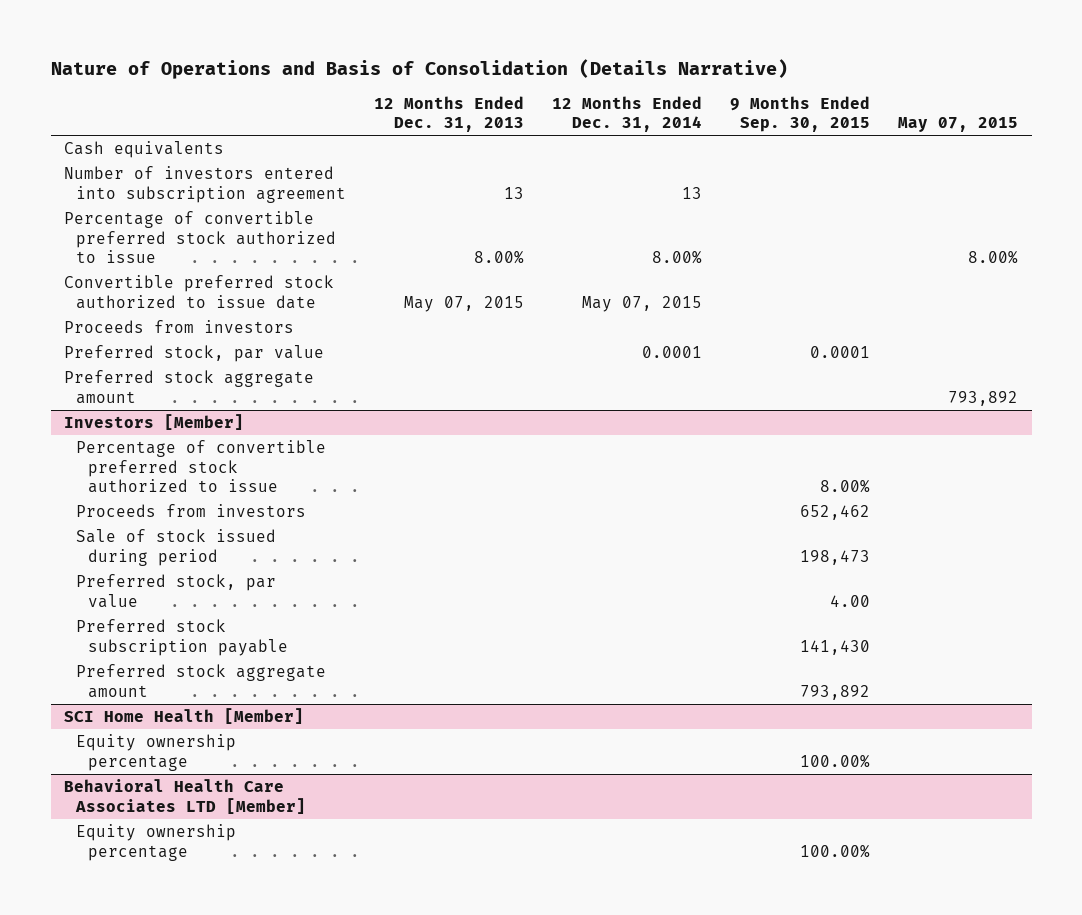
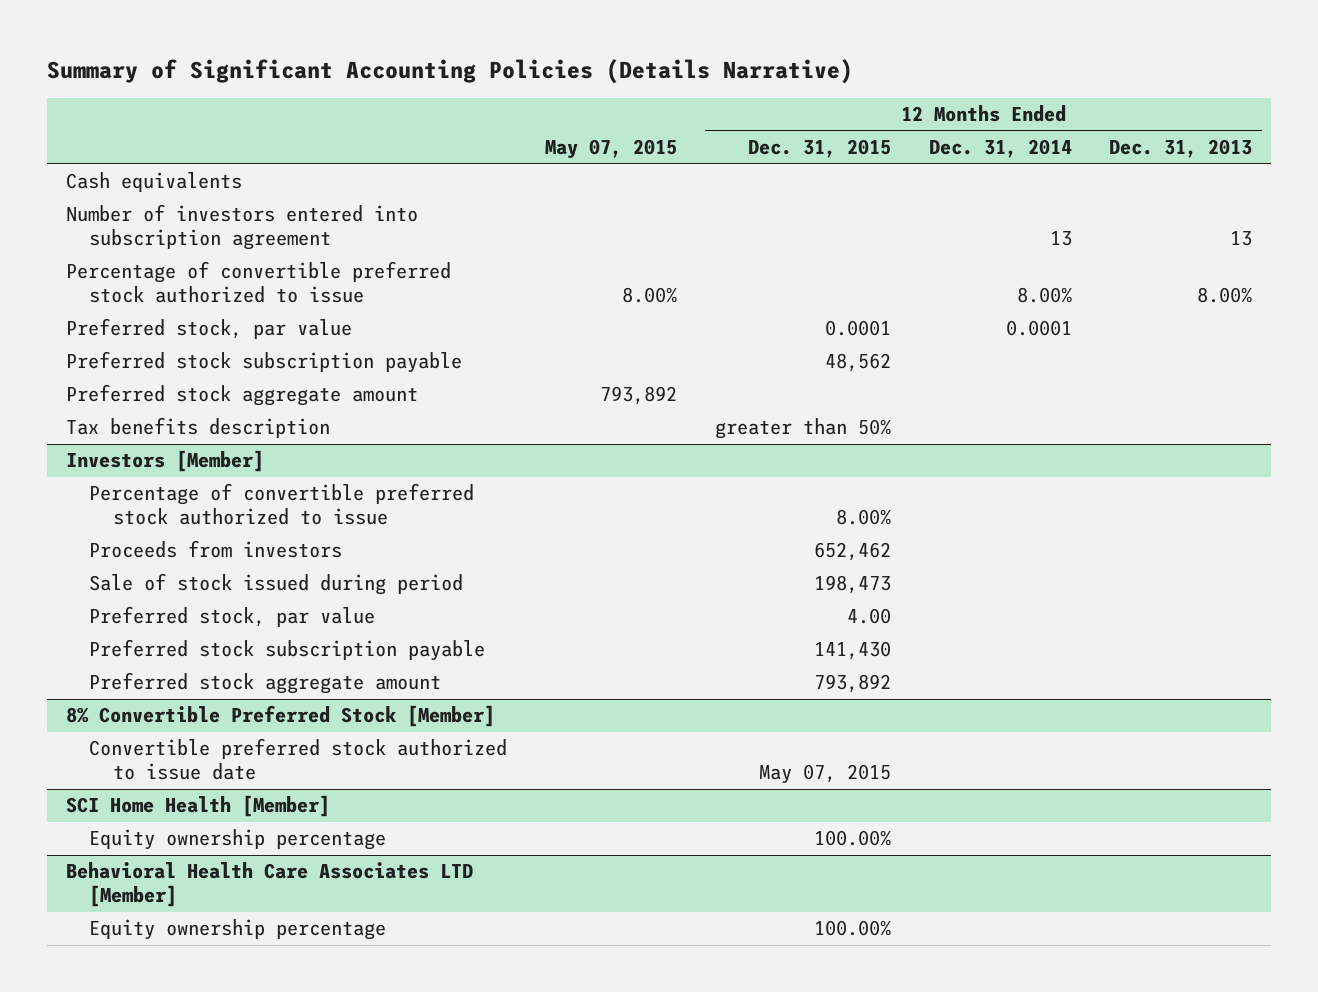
[50,58,788,79] Nature of Operations and Basis of Consolidation (Details Narrative) -> [46,58,853,84] Summary of Significant Accounting Policies (Details Narrative)
[729,95,870,133] 9 Months Ended Sep. 30, 2015 -> none
none -> [747,139,891,159] Dec. 31, 2015
[64,274,335,309] Convertible preferred stock authorized to issue date -> none
[64,319,295,333] Proceeds from investors -> none
none -> [65,351,462,374] Preferred stock subscription payable
none -> [65,417,330,439] Tax benefits description
none -> [65,705,495,728] 8% Convertible Preferred Stock [Member]
none -> [89,738,508,781] Convertible preferred stock authorized to issue date

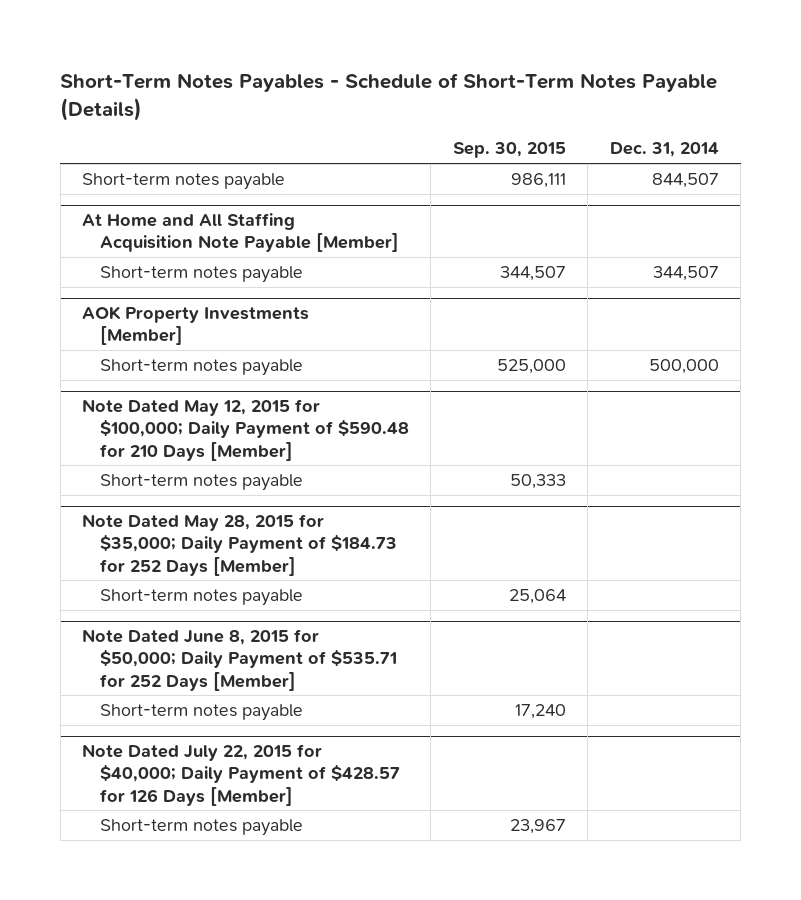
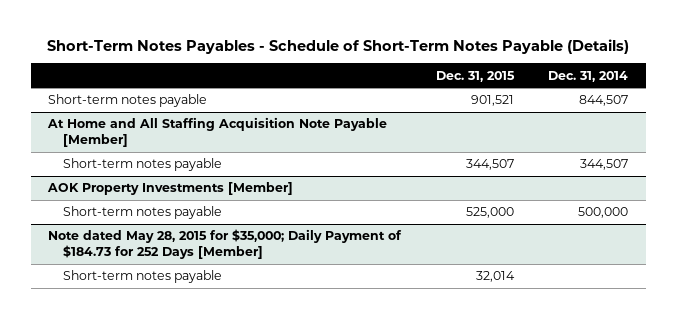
[452,142,566,159] Sep. 30, 2015 -> none
none -> [435,70,515,82] Dec. 31, 2015
[82,399,409,461] Note Dated May 12, 2015 for $100,000; Daily Payment of $590.48 for 210 Days [Member] -> [48,229,403,260] Note dated May 28, 2015 for $35,000; Daily Payment of $184.73 for 252 Days [Member]
[82,514,397,576] Note Dated May 28, 2015 for $35,000; Daily Payment of $184.73 for 252 Days [Member] -> none
[99,588,303,606] Short-term notes payable -> none
[82,629,397,691] Note Dated June 8, 2015 for $50,000; Daily Payment of $535.71 for 252 Days [Member] -> none
[99,703,303,721] Short-term notes payable -> none
[82,744,400,806] Note Dated July 22, 2015 for $40,000; Daily Payment of $428.57 for 126 Days [Member] -> none
[99,818,303,836] Short-term notes payable -> none

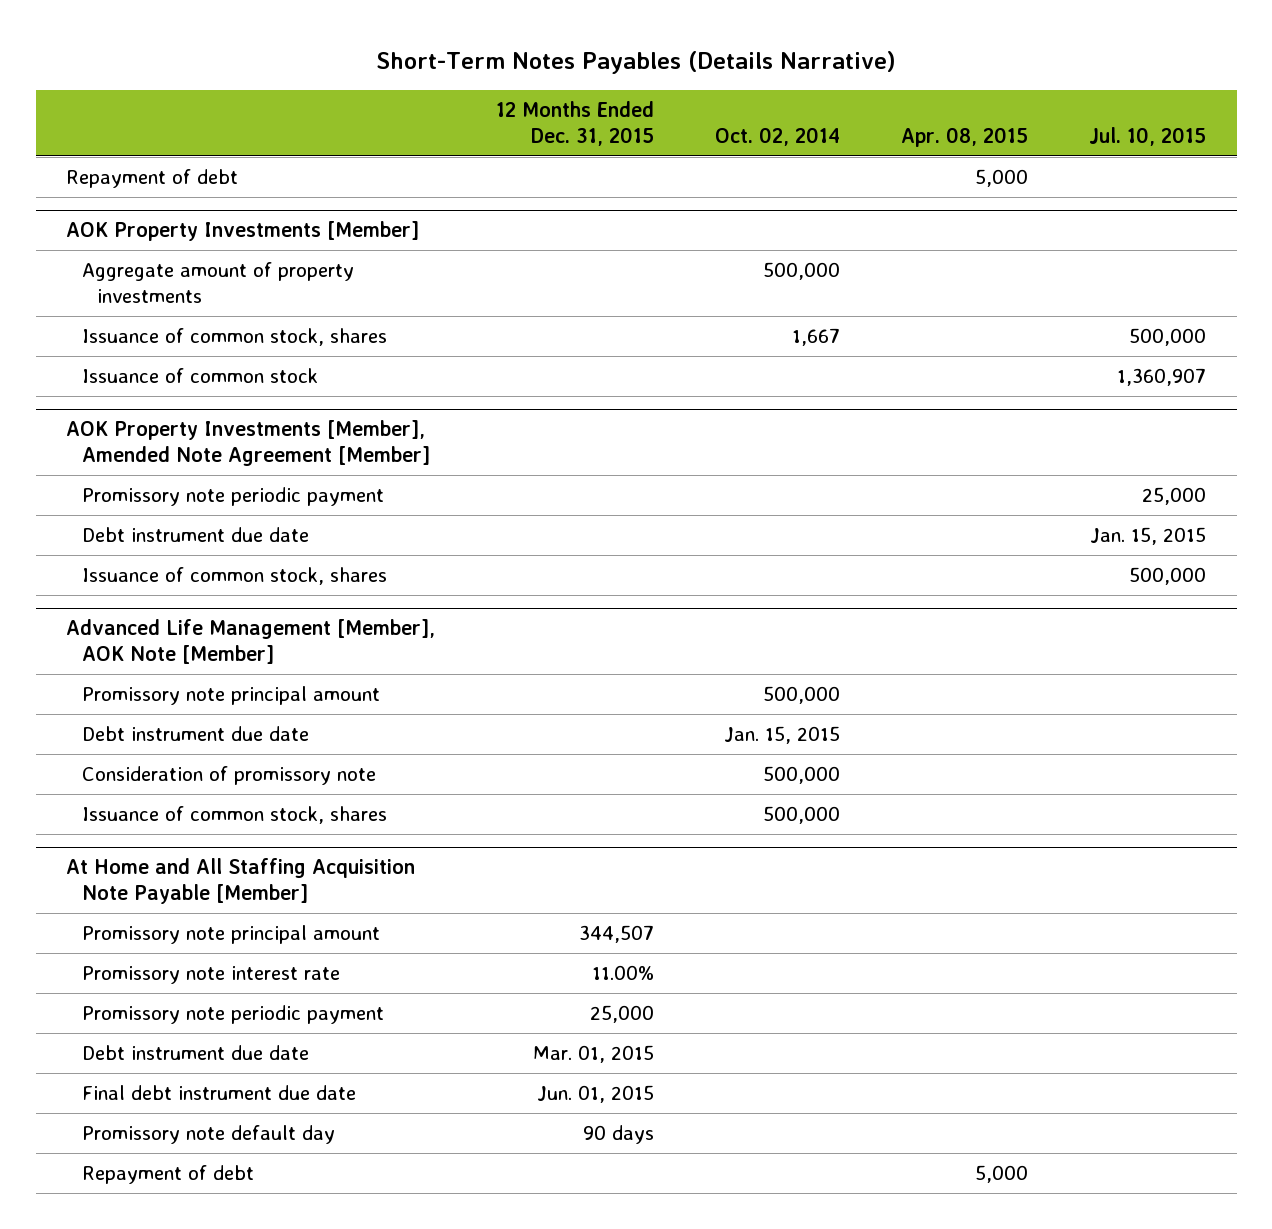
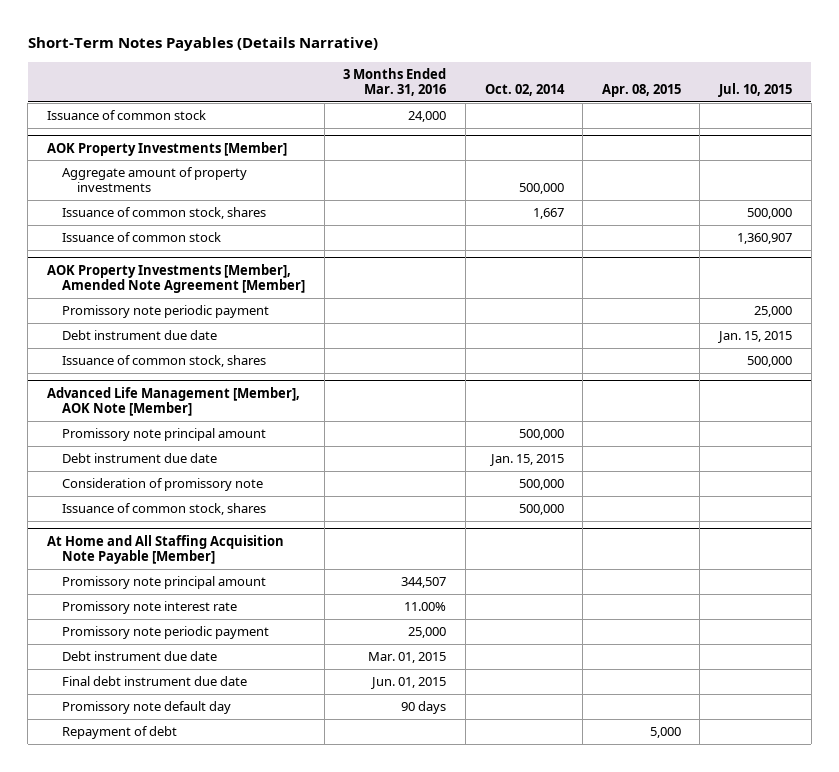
[496,100,655,146] 12 Months Ended Dec. 31, 2015 -> none
none -> [343,67,447,97] 3 Months Ended Mar. 31, 2016
[66,169,239,189] Repayment of debt -> none
none -> [47,110,207,121] Issuance of common stock

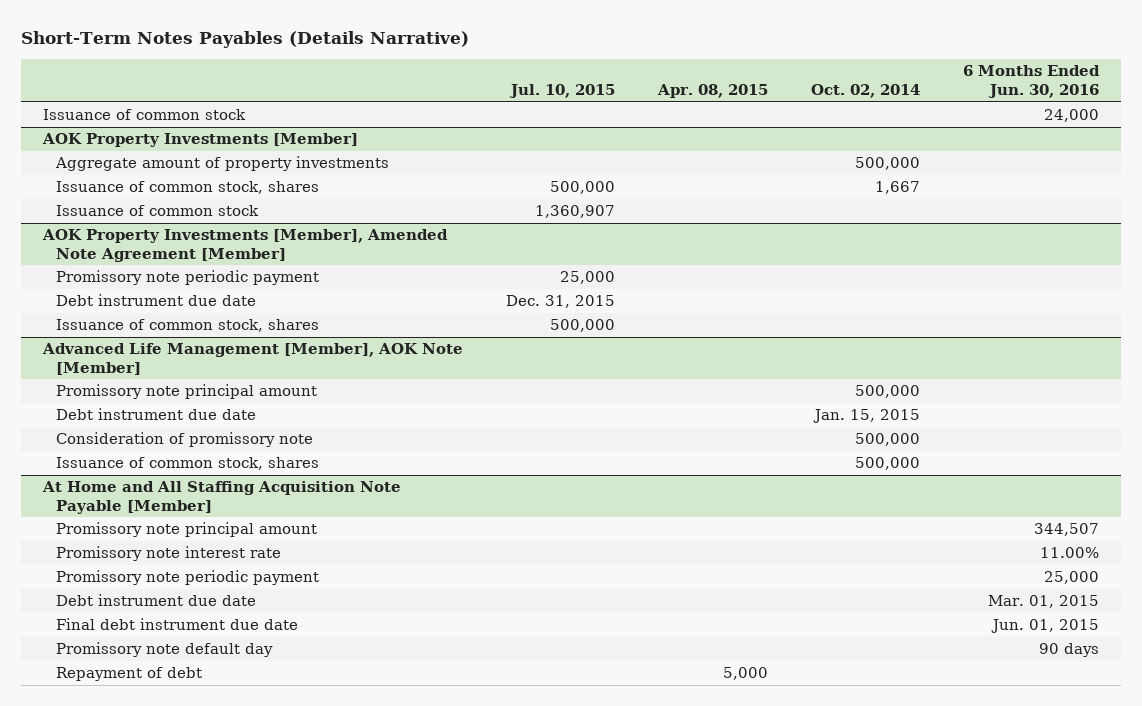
[343,67,447,97] 3 Months Ended Mar. 31, 2016 -> none
none -> [963,65,1101,99] 6 Months Ended Jun. 30, 2016
[716,331,792,344] Jan. 15, 2015 -> [506,295,616,309] Dec. 31, 2015

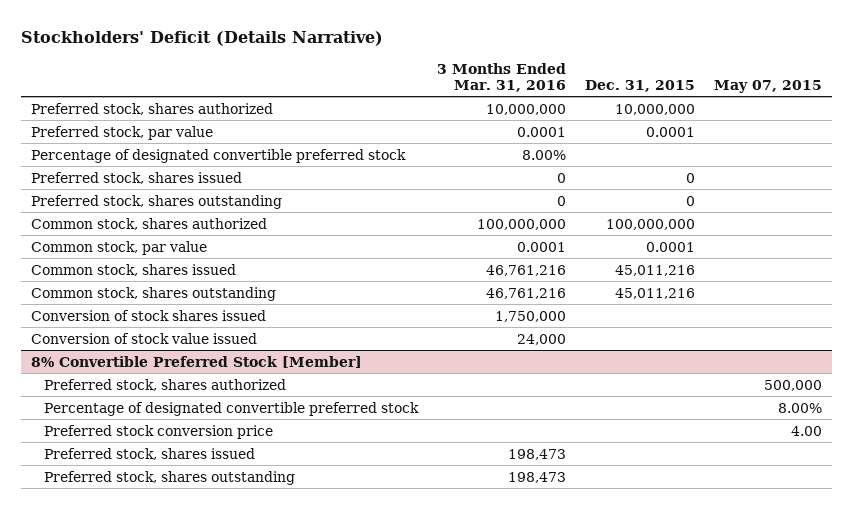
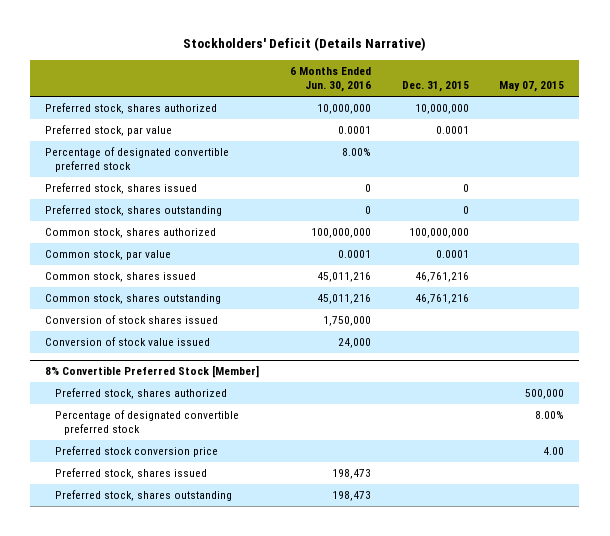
[436,62,566,92] 3 Months Ended Mar. 31, 2016 -> none
none -> [289,67,371,93] 6 Months Ended Jun. 30, 2016
[614,264,695,276] 45,011,216 -> [414,272,469,283] 46,761,216
[614,287,695,299] 45,011,216 -> [414,294,469,305] 46,761,216

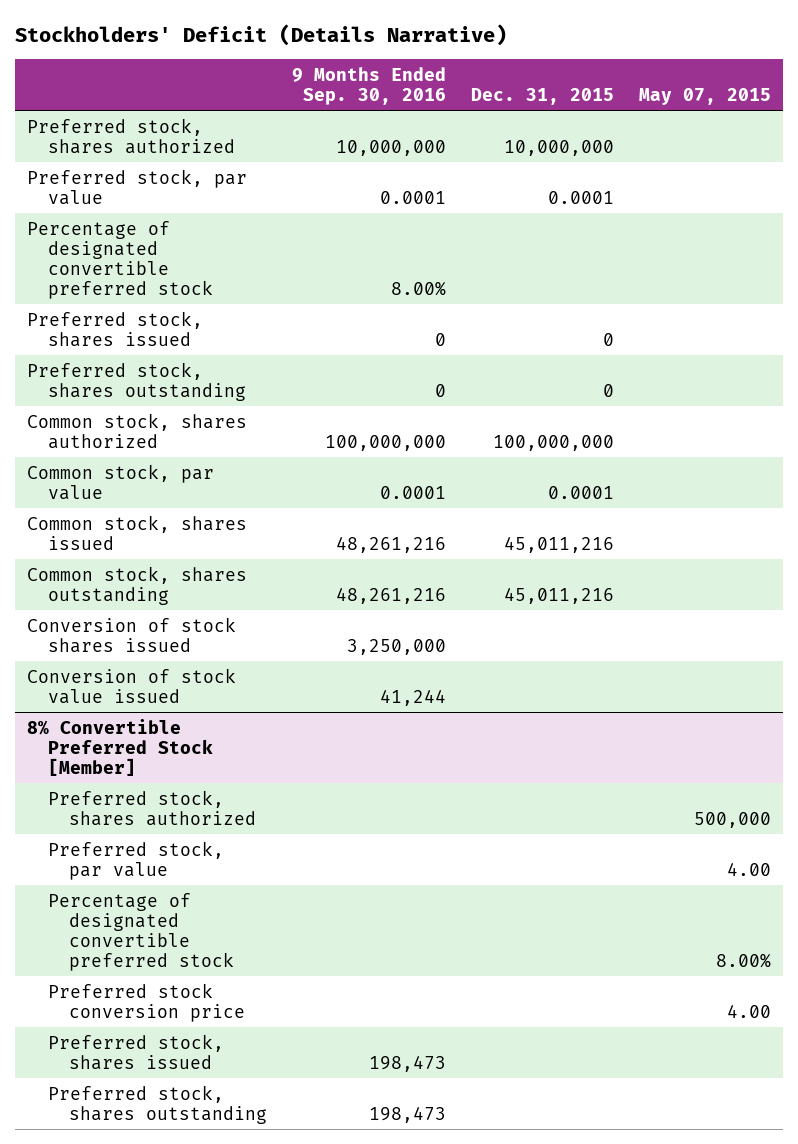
[289,67,371,93] 6 Months Ended Jun. 30, 2016 -> none
none -> [292,66,447,105] 9 Months Ended Sep. 30, 2016
[414,272,469,283] 46,761,216 -> [503,535,614,553] 45,011,216
[414,294,469,305] 46,761,216 -> [503,586,614,604] 45,011,216
none -> [48,840,225,880] Preferred stock, par value

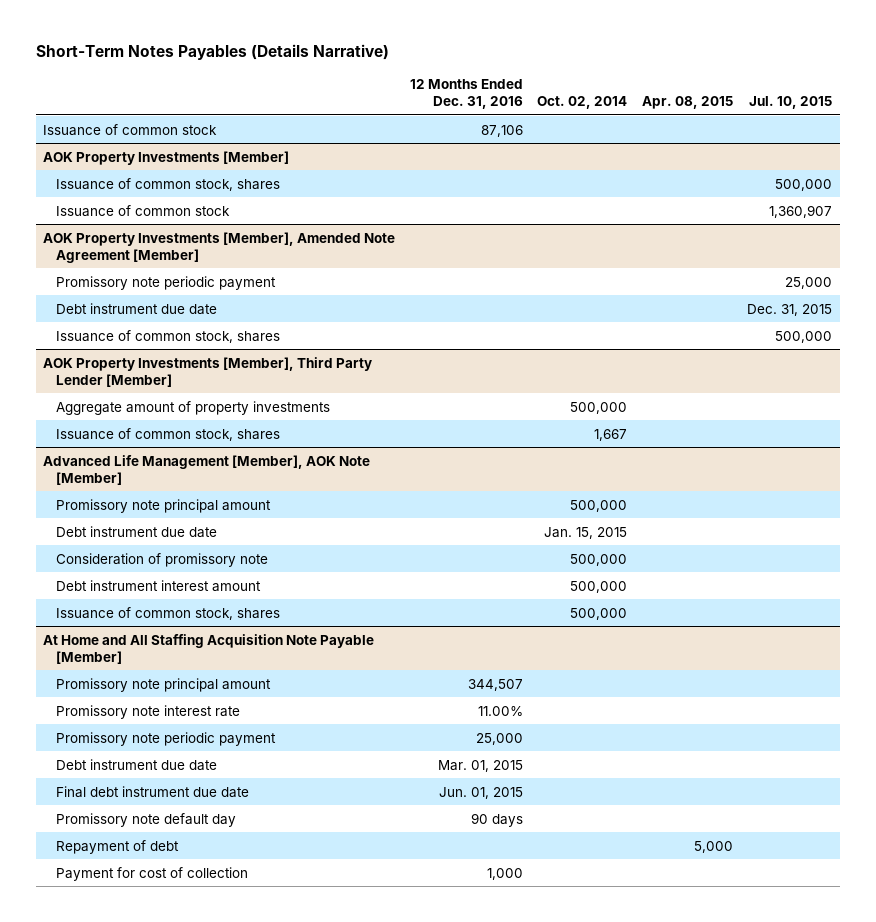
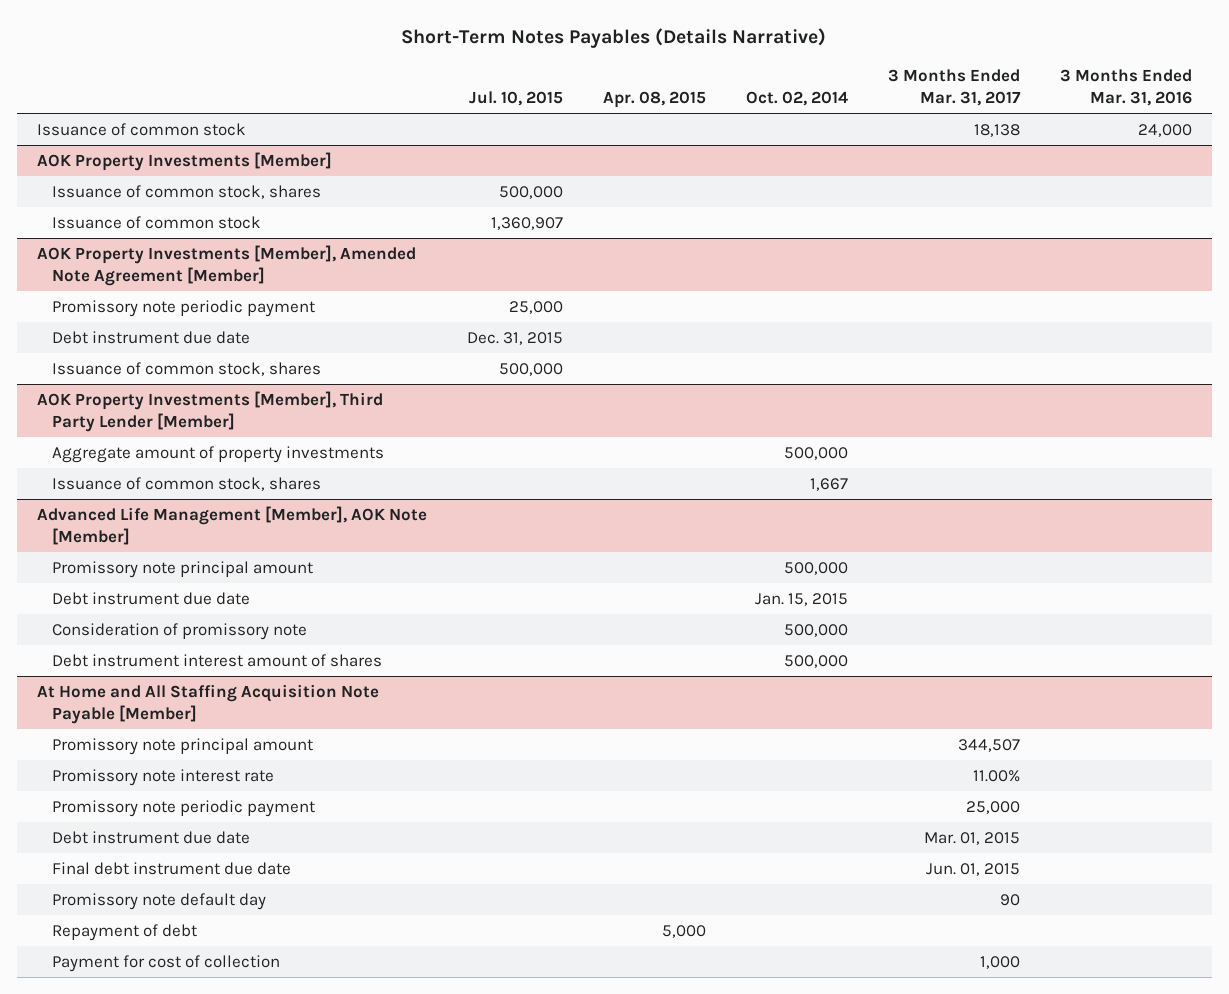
[409,79,523,110] 12 Months Ended Dec. 31, 2016 -> none
none -> [887,69,1021,107] 3 Months Ended Mar. 31, 2017
none -> [1059,69,1192,107] 3 Months Ended Mar. 31, 2016
[56,606,281,620] Issuance of common stock, shares -> none
[56,579,262,592] Debt instrument interest amount -> [52,653,383,667] Debt instrument interest amount of shares

